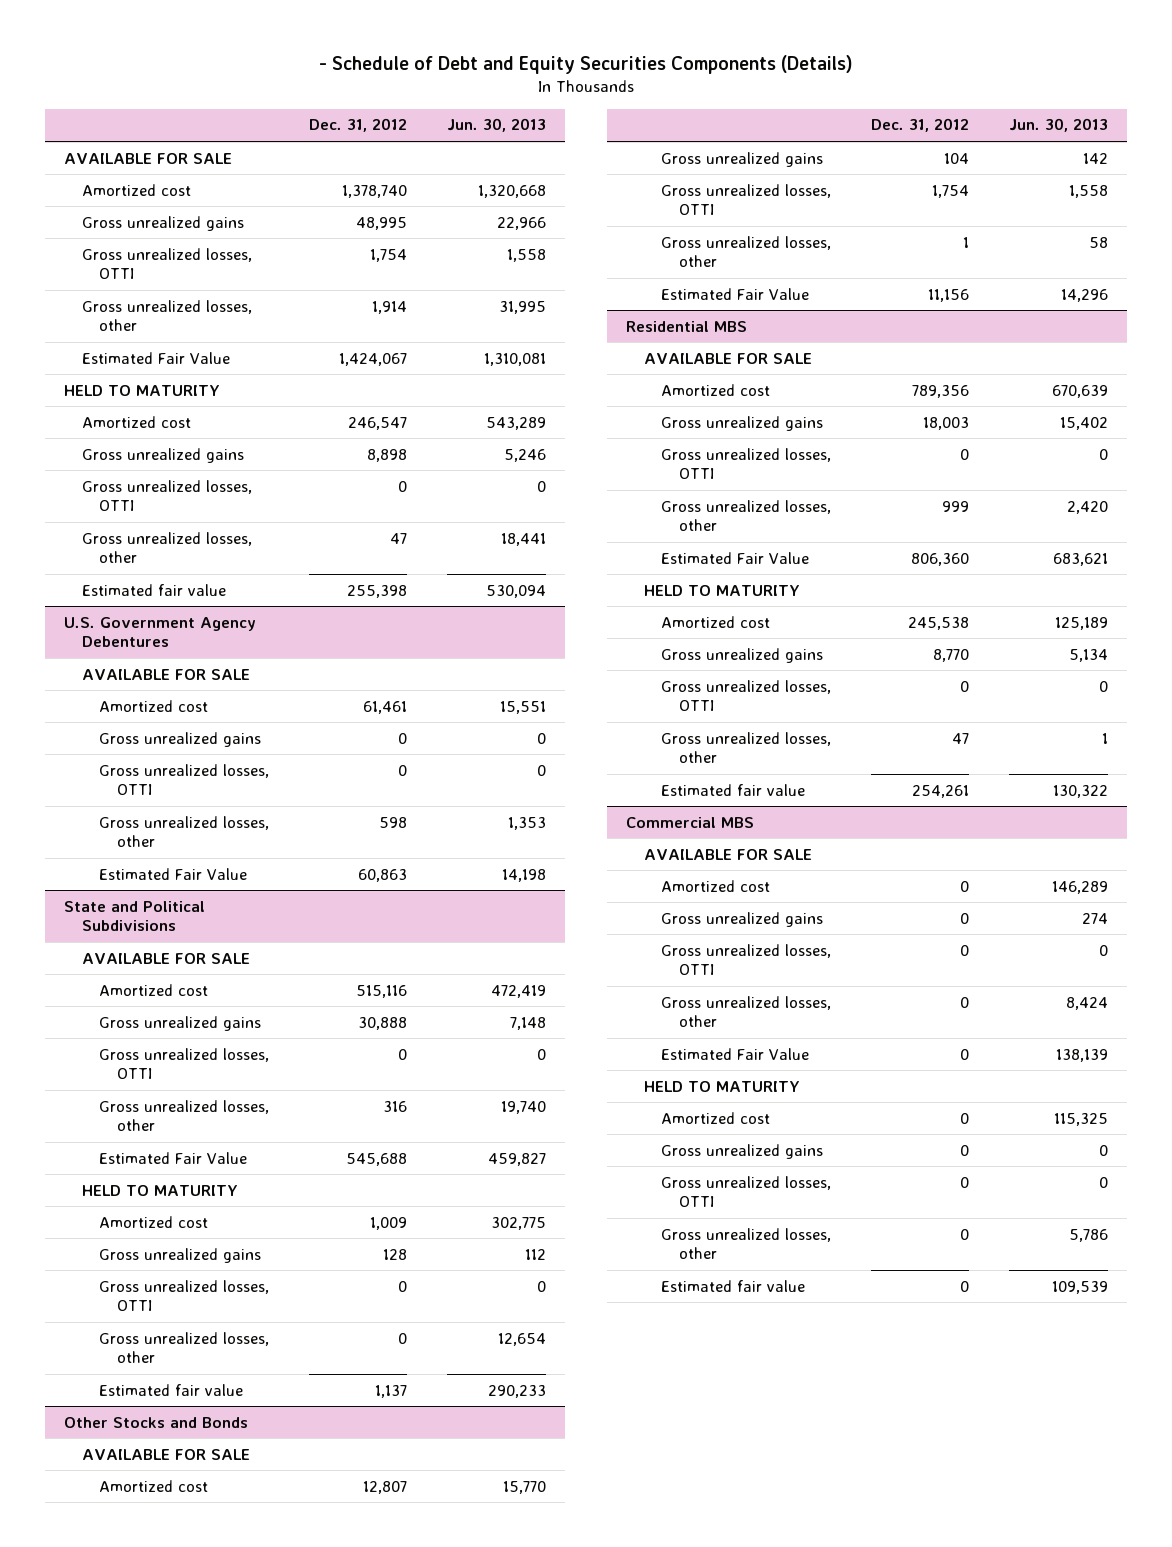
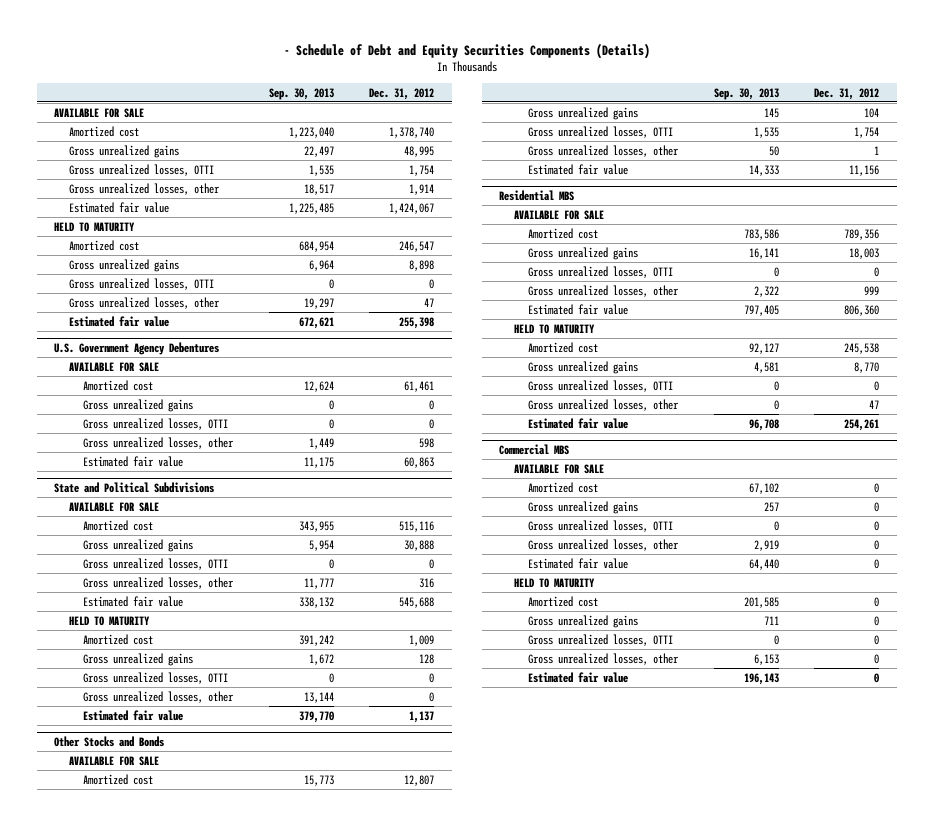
[446,118,546,133] Jun. 30, 2013 -> none
none -> [268,87,334,100] Sep. 30, 2013
[81,351,230,364] Estimated Fair Value -> [68,201,169,213] Estimated fair value
[99,867,248,880] Estimated Fair Value -> [83,455,184,467] Estimated fair value
[99,1151,248,1164] Estimated Fair Value -> [83,595,184,607] Estimated fair value
[661,287,810,300] Estimated Fair Value -> [528,163,629,175] Estimated fair value
[661,551,810,564] Estimated Fair Value -> [528,303,629,315] Estimated fair value
[661,1047,810,1060] Estimated Fair Value -> [528,557,629,569] Estimated fair value

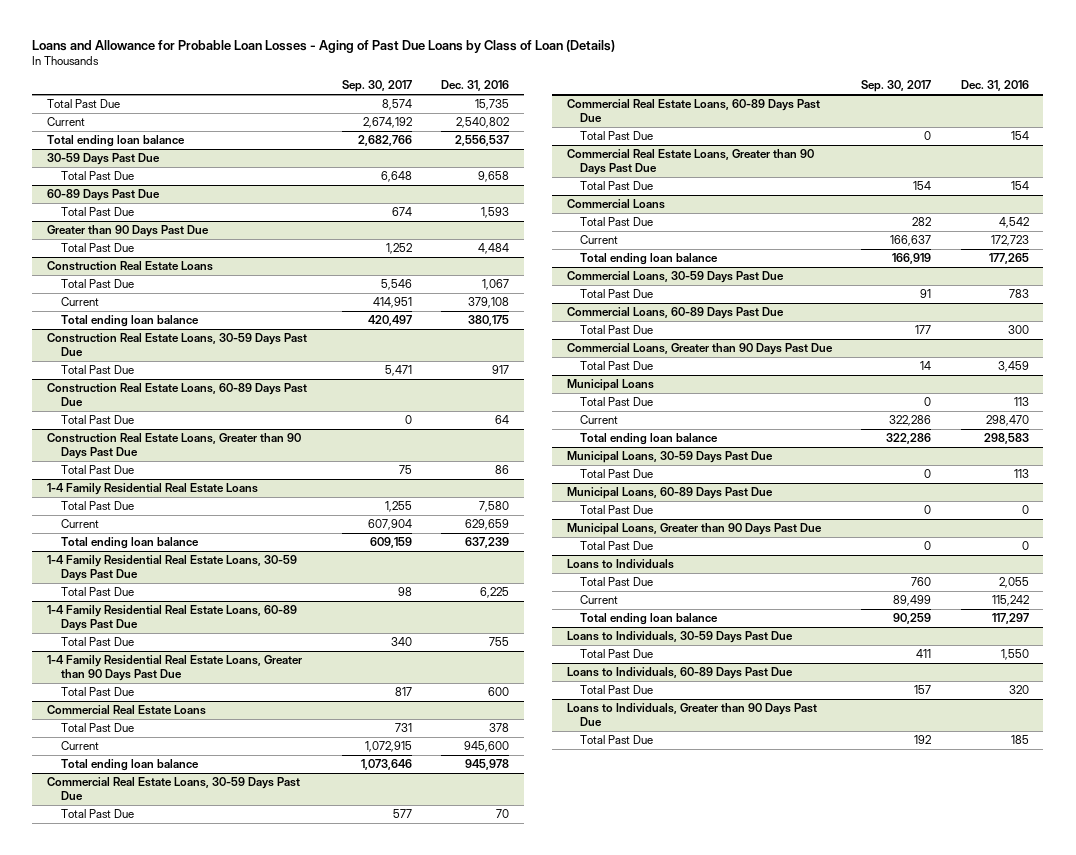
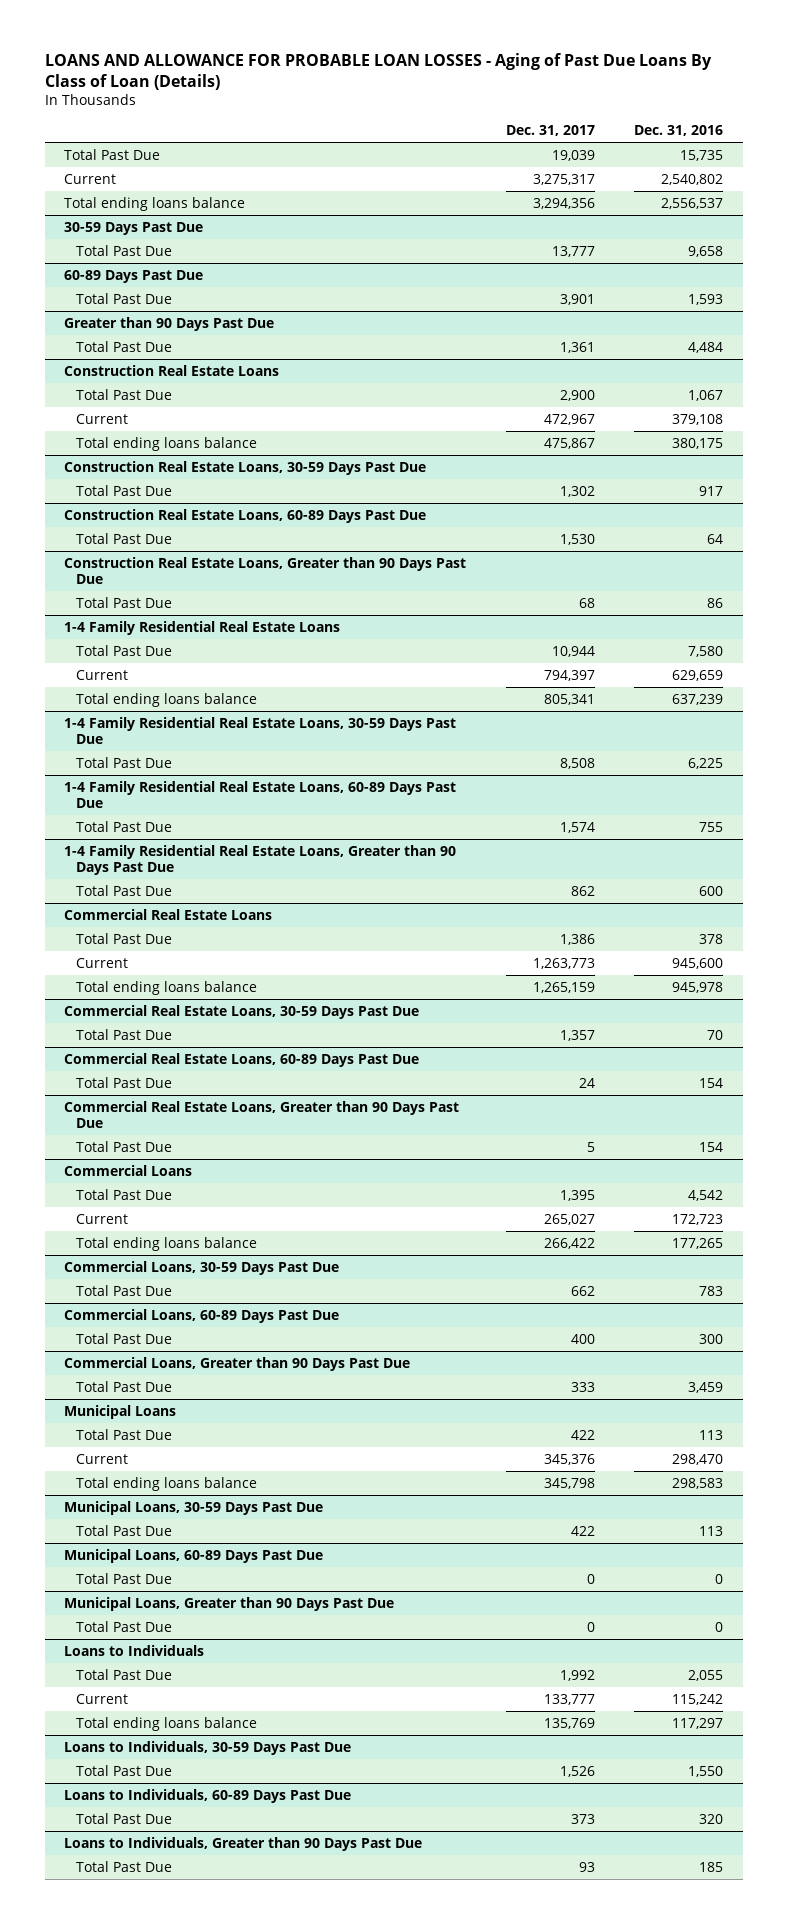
[32,39,616,53] Loans and Allowance for Probable Loan Losses - Aging of Past Due Loans by Class of Loan (Details) -> [44,52,712,90] LOANS AND ALLOWANCE FOR PROBABLE LOAN LOSSES - Aging of Past Due Loans By Class of Loan (Details)
[341,80,412,93] Sep. 30, 2017 -> none
none -> [505,125,595,137] Dec. 31, 2017
[47,135,186,148] Total ending loan balance -> [64,196,246,211] Total ending loans balance
[60,315,199,328] Total ending loan balance -> [76,436,258,451] Total ending loans balance
[60,537,199,550] Total ending loan balance -> [76,692,258,707] Total ending loans balance
[60,759,199,772] Total ending loan balance -> [76,980,258,995] Total ending loans balance
[580,253,719,266] Total ending loan balance -> [76,1236,258,1251] Total ending loans balance
[580,433,719,446] Total ending loan balance -> [76,1476,258,1491] Total ending loans balance
[580,613,719,626] Total ending loan balance -> [76,1716,258,1731] Total ending loans balance

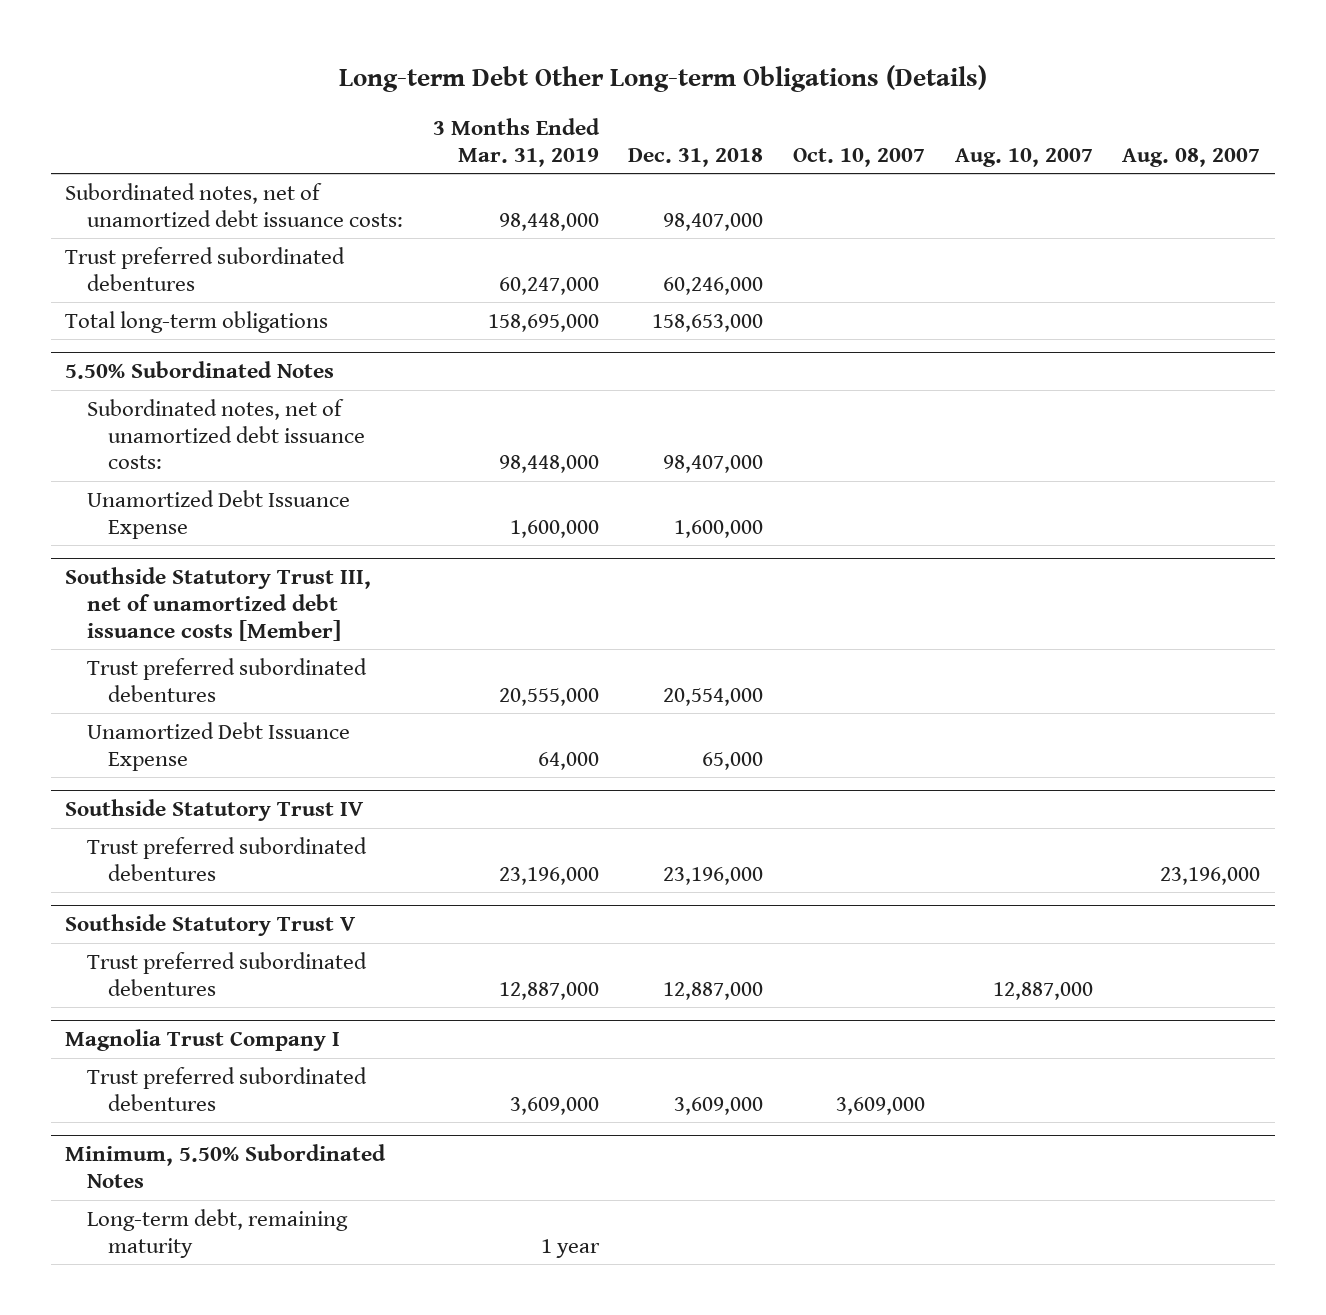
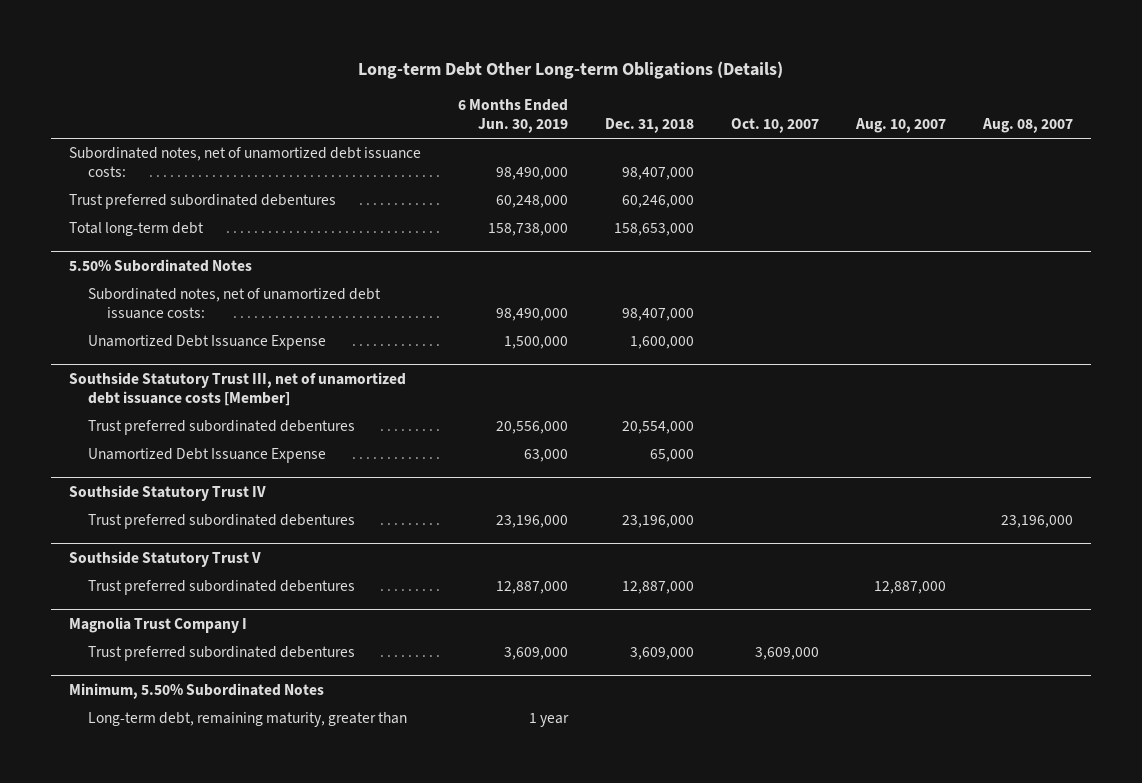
[432,117,600,167] 3 Months Ended Mar. 31, 2019 -> none
none -> [458,99,569,134] 6 Months Ended Jun. 30, 2019
[65,310,329,333] Total long-term obligations -> [69,222,205,237] Total long-term debt
[86,1208,348,1258] Long-term debt, remaining maturity -> [88,712,408,728] Long-term debt, remaining maturity, greater than

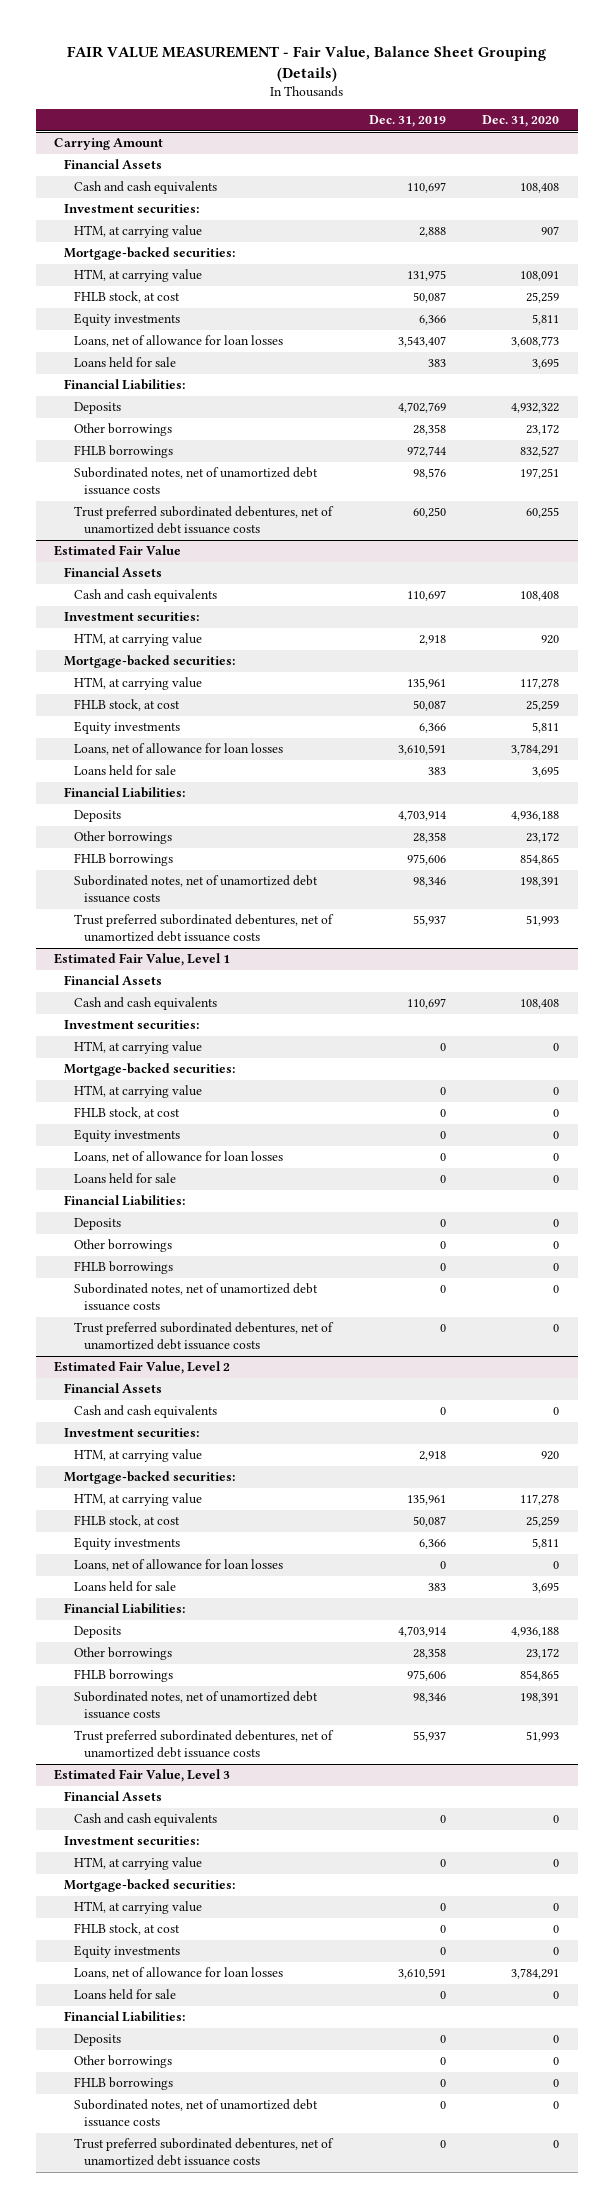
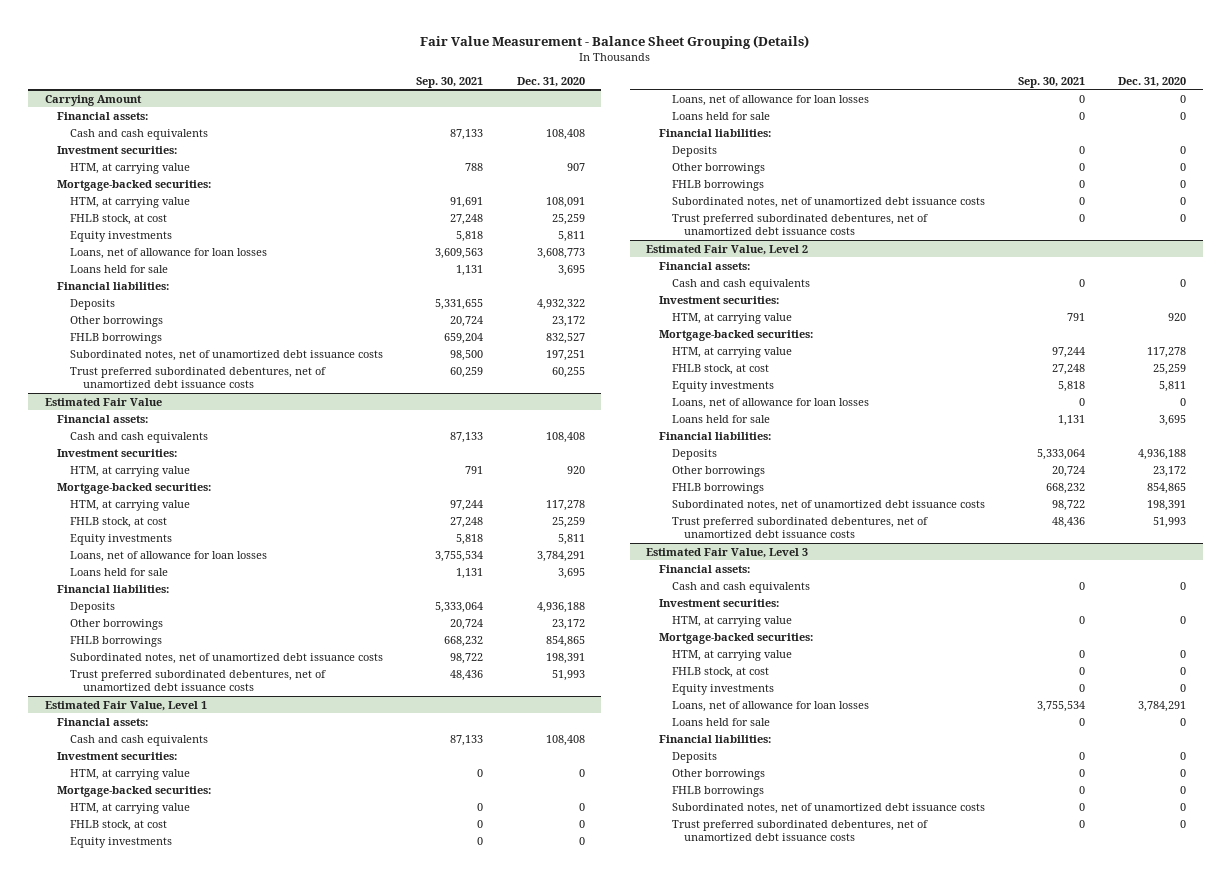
[66,45,546,82] FAIR VALUE MEASUREMENT - Fair Value, Balance Sheet Grouping (Details) -> [420,34,810,49] Fair Value Measurement - Balance Sheet Grouping (Details)
[368,115,446,128] Dec. 31, 2019 -> none
none -> [416,76,484,88] Sep. 30, 2021
[64,159,163,170] Financial Assets -> [57,111,149,120] Financial assets:
[64,379,186,391] Financial Liabilities: -> [57,281,170,290] Financial liabilities:
[64,567,163,578] Financial Assets -> [57,414,149,423] Financial assets:
[64,787,186,799] Financial Liabilities: -> [57,584,170,593] Financial liabilities:
[64,975,163,986] Financial Assets -> [57,717,149,726] Financial assets:
[64,1195,186,1207] Financial Liabilities: -> [658,128,771,137] Financial liabilities:
[64,1383,163,1394] Financial Assets -> [658,261,750,270] Financial assets:
[64,1603,186,1615] Financial Liabilities: -> [658,431,771,440] Financial liabilities:
[64,1791,163,1802] Financial Assets -> [658,564,750,573] Financial assets:
[64,2011,186,2023] Financial Liabilities: -> [658,734,771,743] Financial liabilities:

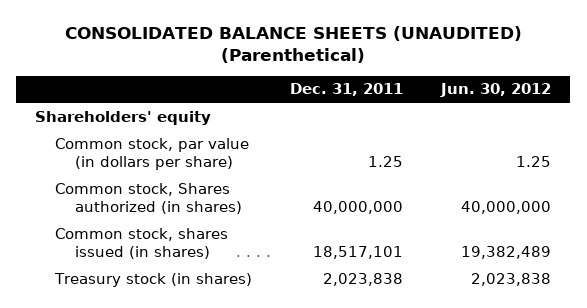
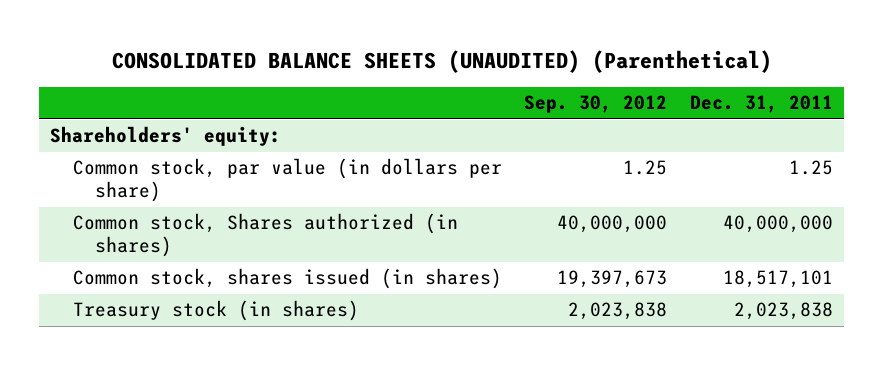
[440,83,552,98] Jun. 30, 2012 -> none
none -> [524,95,668,114] Sep. 30, 2012
[35,110,212,125] Shareholders' equity -> [50,126,282,147] Shareholders' equity:

